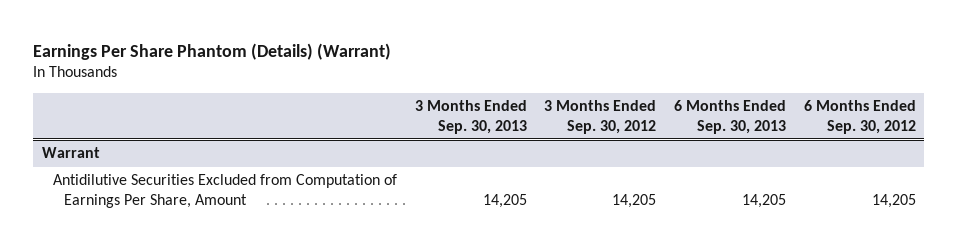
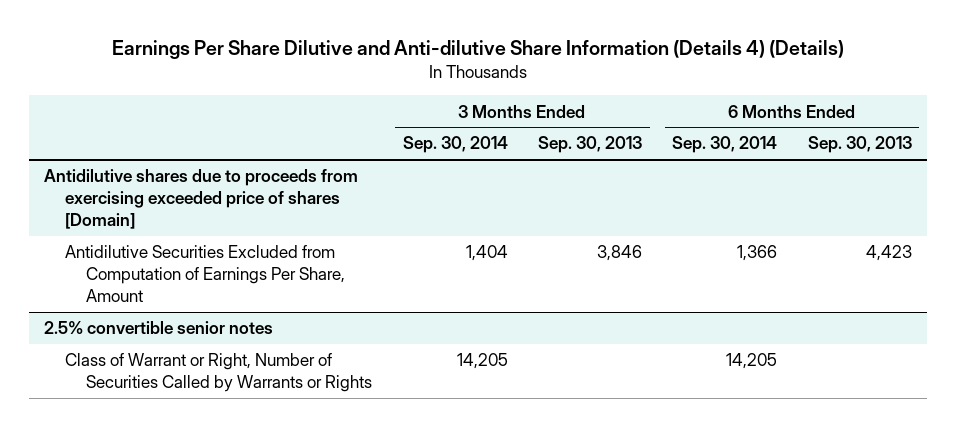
[32,42,391,60] Earnings Per Share Phantom (Details) (Warrant) -> [111,40,844,60] Earnings Per Share Dilutive and Anti-dilutive Share Information (Details 4) (Details)
[544,100,657,134] 3 Months Ended Sep. 30, 2012 -> none
[803,100,916,134] 6 Months Ended Sep. 30, 2012 -> none
none -> [402,136,508,154] Sep. 30, 2014
none -> [672,136,778,154] Sep. 30, 2014
[41,147,100,159] Warrant -> none
[53,174,398,208] Antidilutive Securities Excluded from Computation of Earnings Per Share, Amount -> none
none -> [43,169,358,230] Antidilutive shares due to proceeds from exercising exceeded price of shares [Domain]
none -> [65,245,346,303] Antidilutive Securities Excluded from Computation of Earnings Per Share, Amount
none -> [43,321,273,335] 2.5% convertible senior notes
none -> [65,353,373,393] Class of Warrant or Right, Number of Securities Called by Warrants or Rights

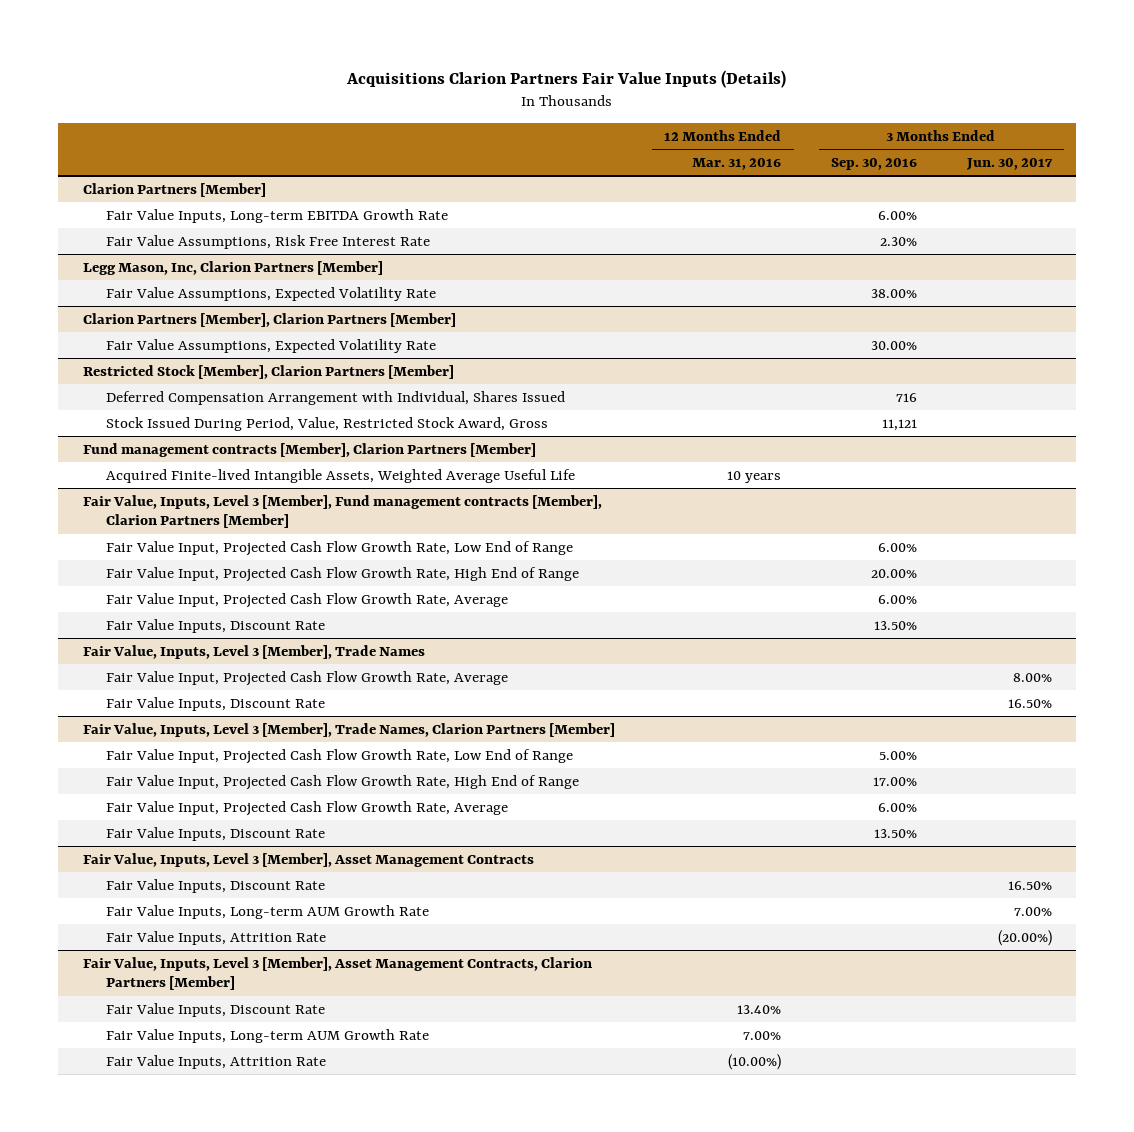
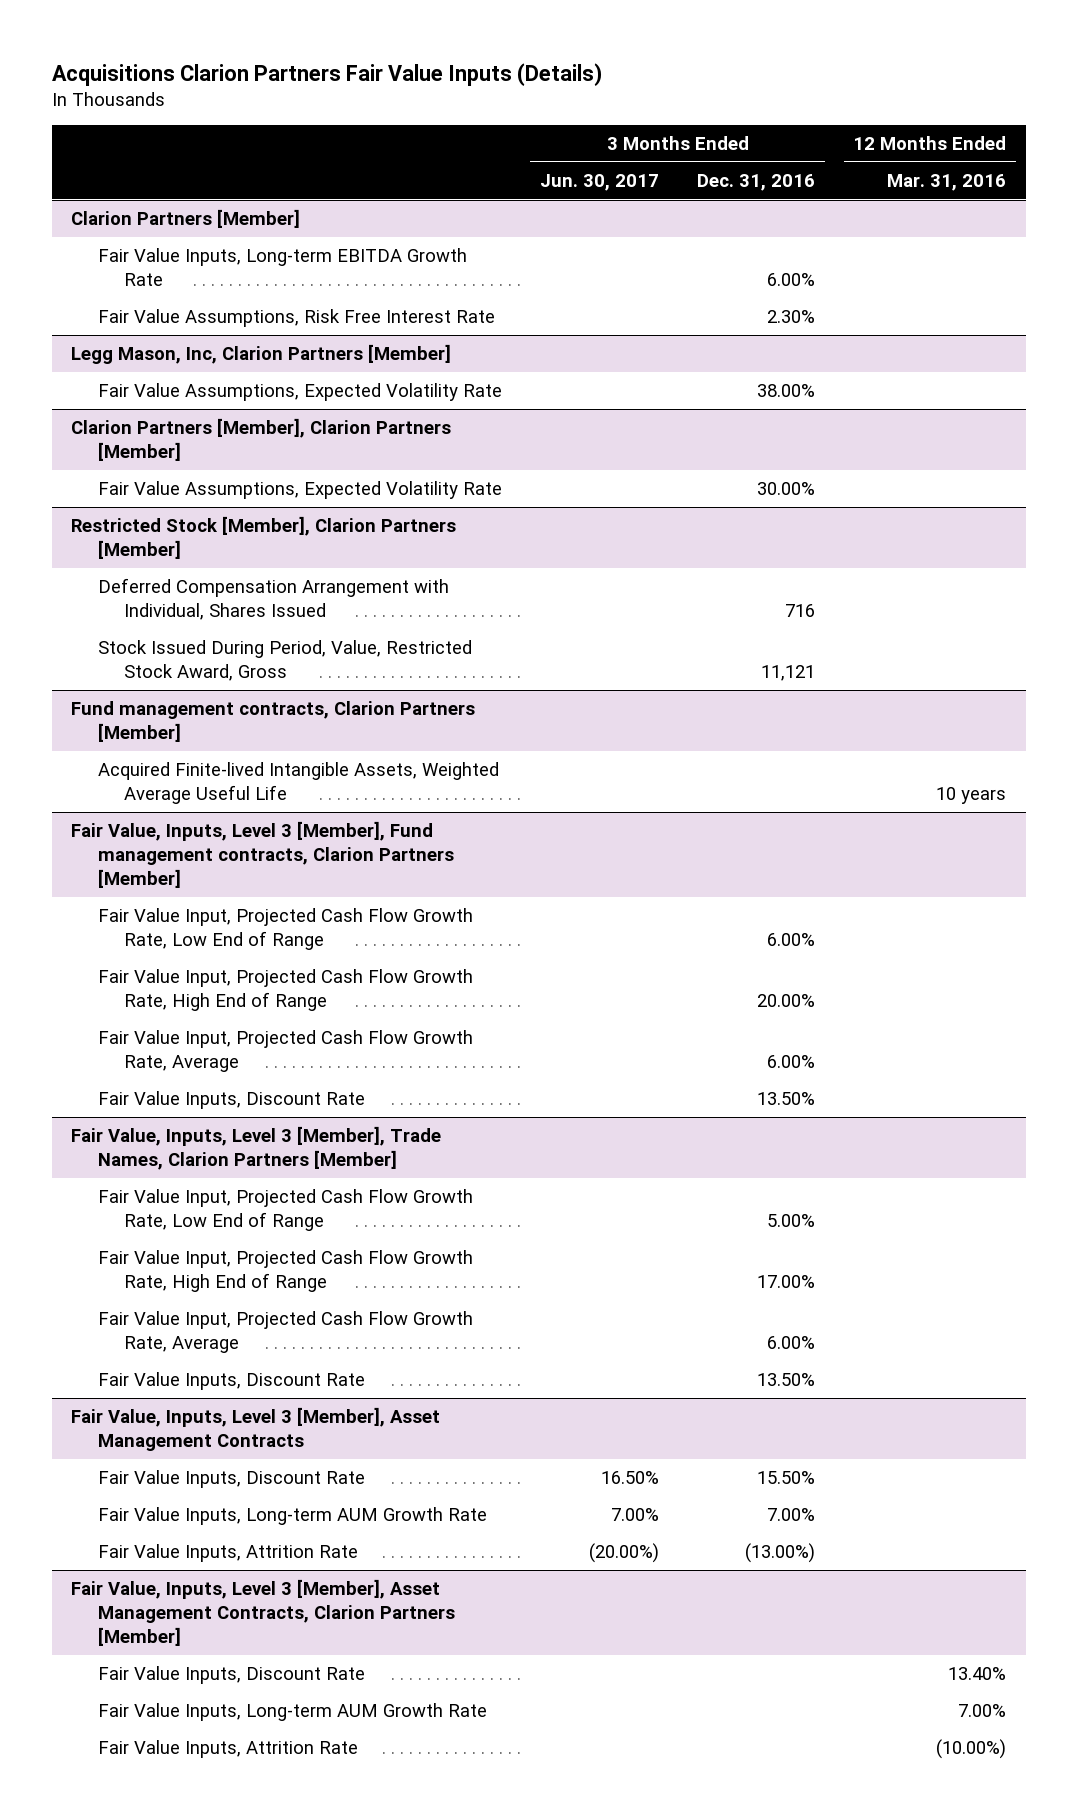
[830,158,917,171] Sep. 30, 2016 -> none
none -> [697,174,816,192] Dec. 31, 2016
[82,442,536,457] Fund management contracts [Member], Clarion Partners [Member] -> [71,701,476,743] Fund management contracts, Clarion Partners [Member]
[82,494,602,529] Fair Value, Inputs, Level 3 [Member], Fund management contracts [Member], Clarion Partners [Member] -> [71,821,454,889] Fair Value, Inputs, Level 3 [Member], Fund management contracts, Clarion Partners [Member]
[82,644,425,659] Fair Value, Inputs, Level 3 [Member], Trade Names -> none
[106,670,509,686] Fair Value Input, Projected Cash Flow Growth Rate, Average -> none
[106,696,326,711] Fair Value Inputs, Discount Rate -> none

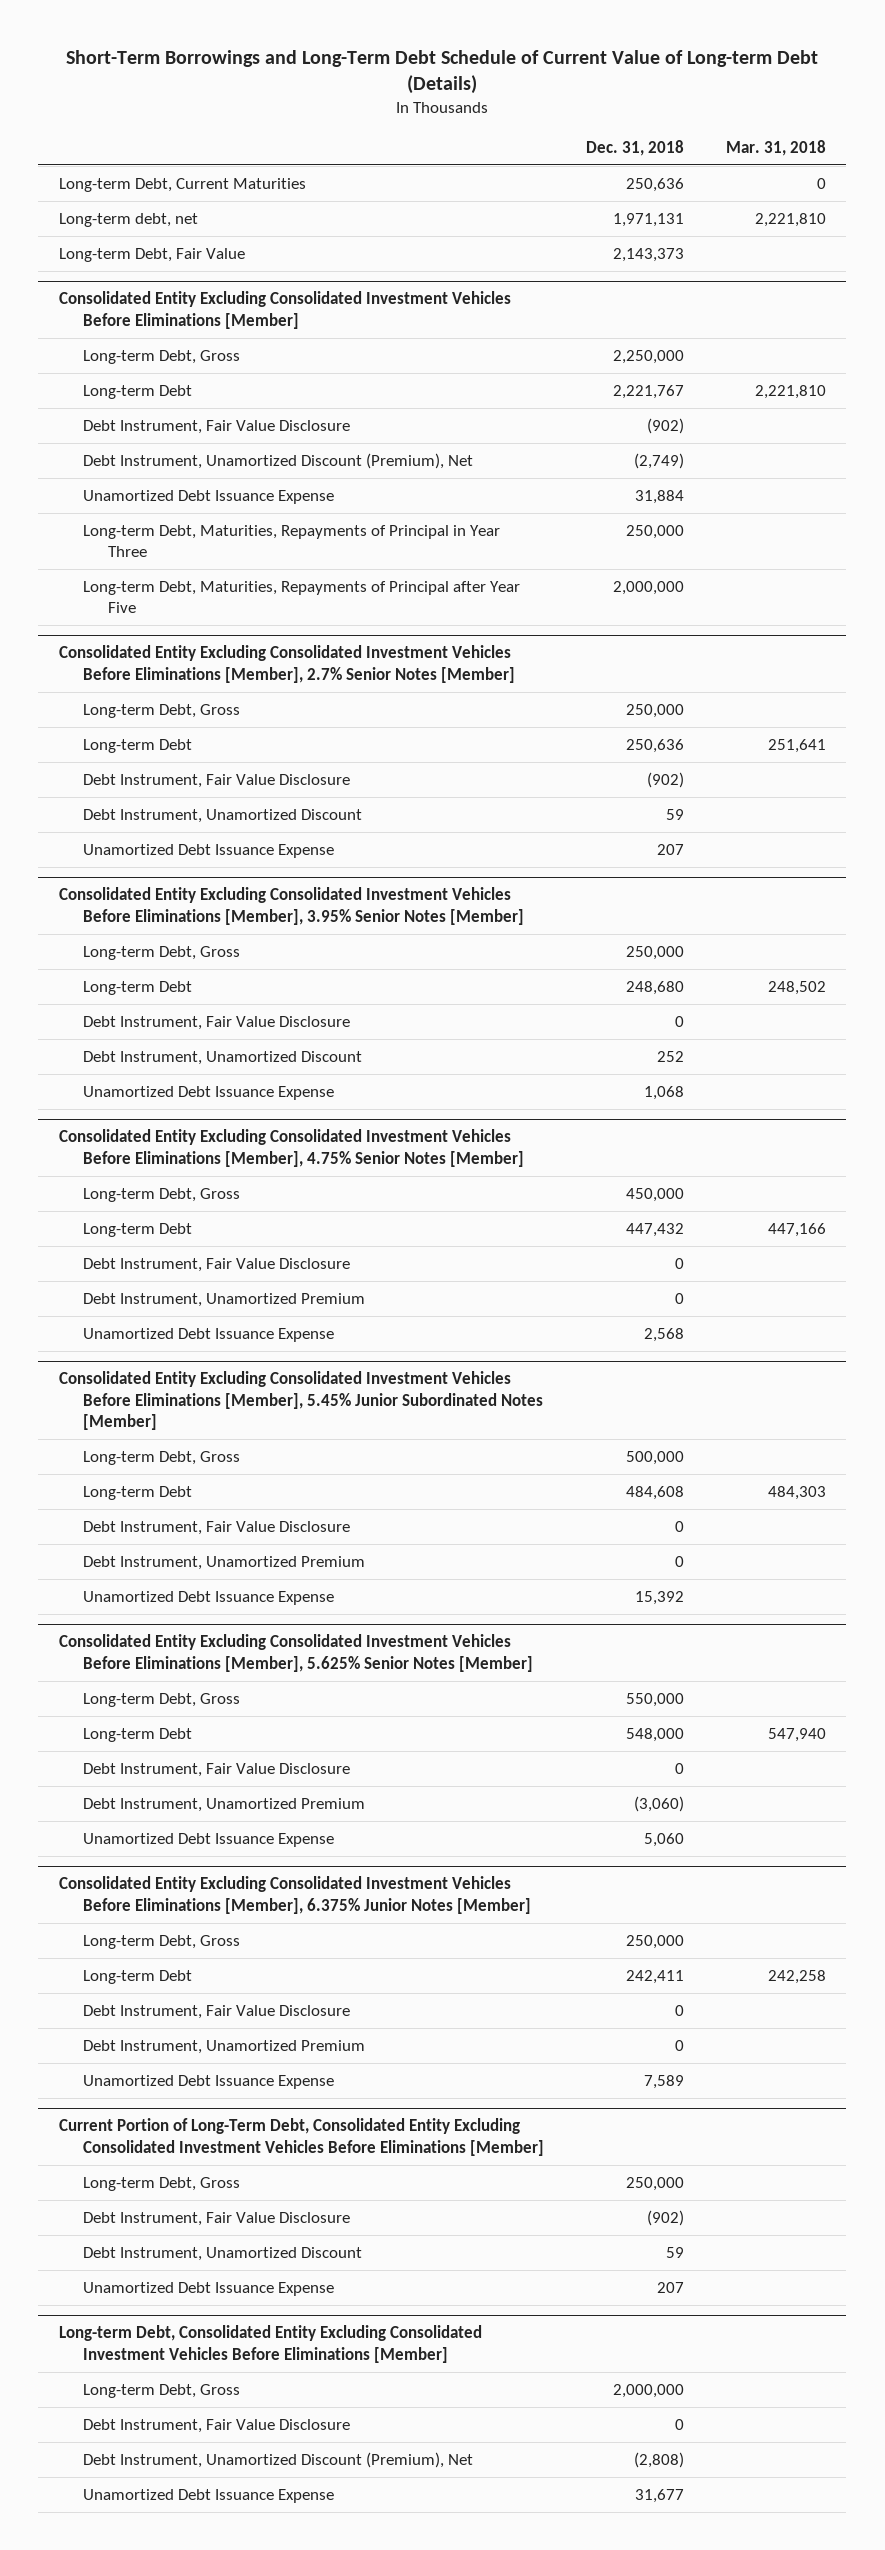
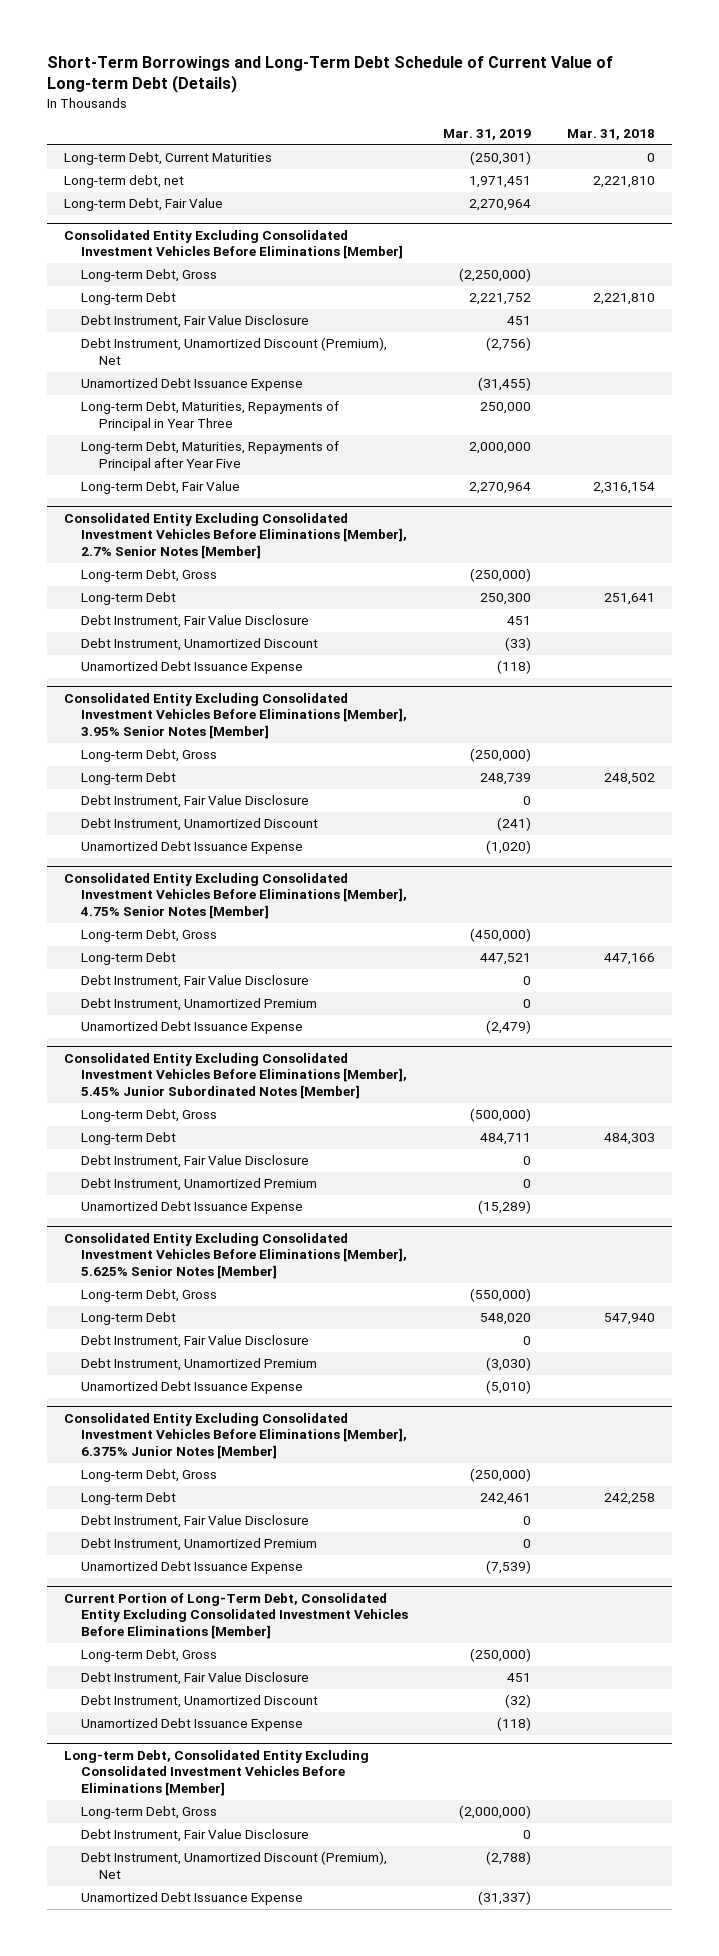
[586,139,685,156] Dec. 31, 2018 -> none
none -> [443,129,532,141] Mar. 31, 2019
none -> [81,481,241,495] Long-term Debt, Fair Value

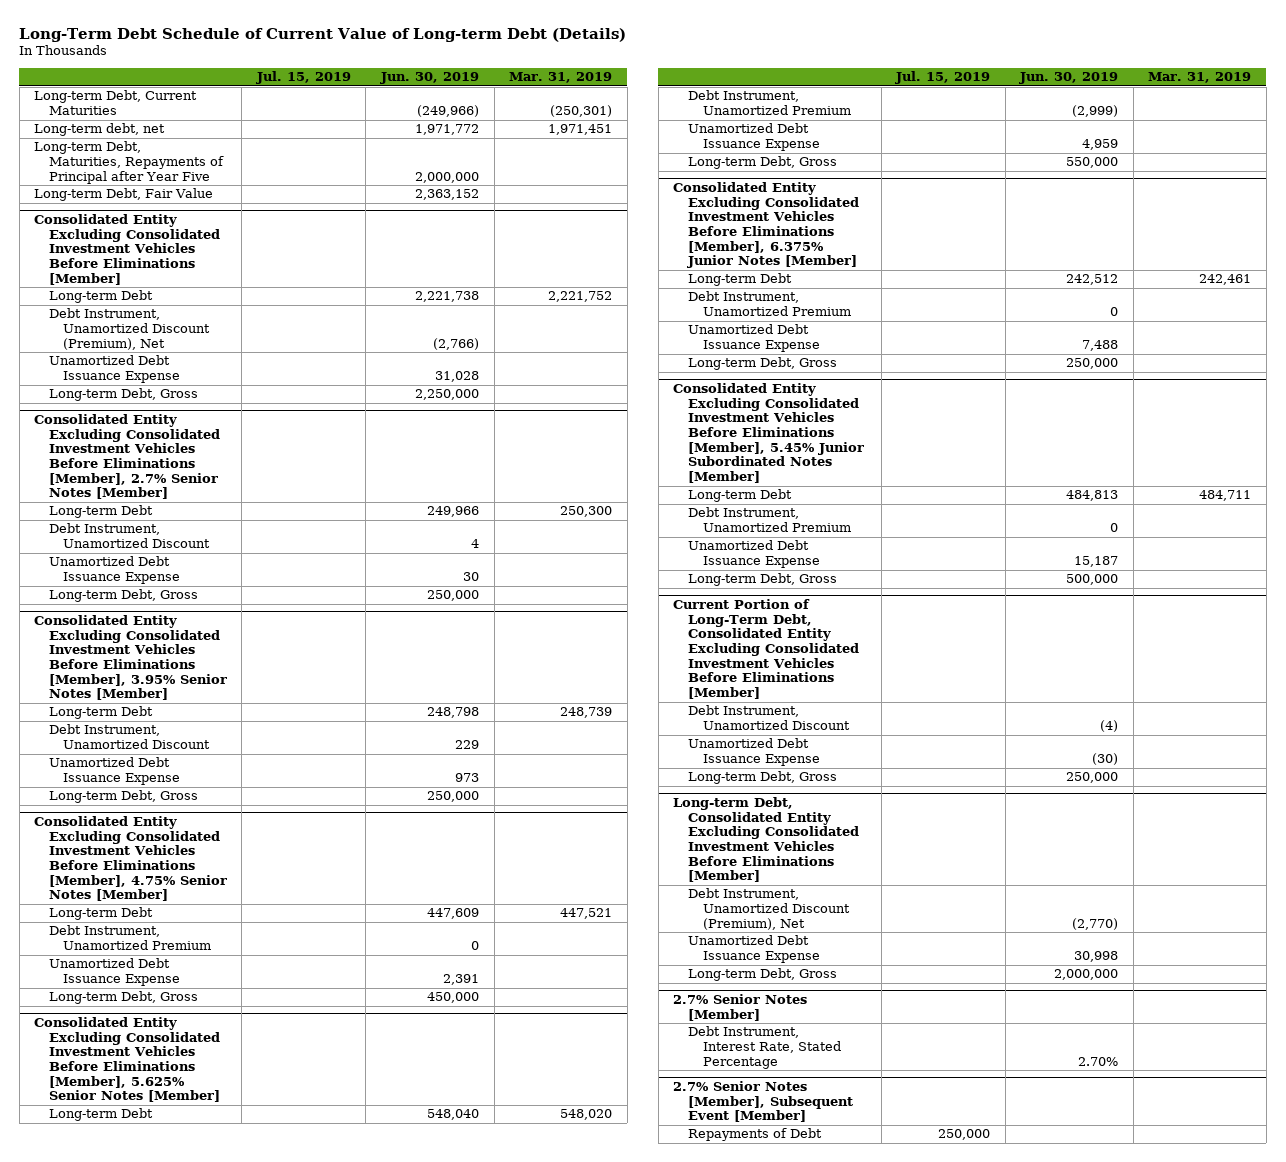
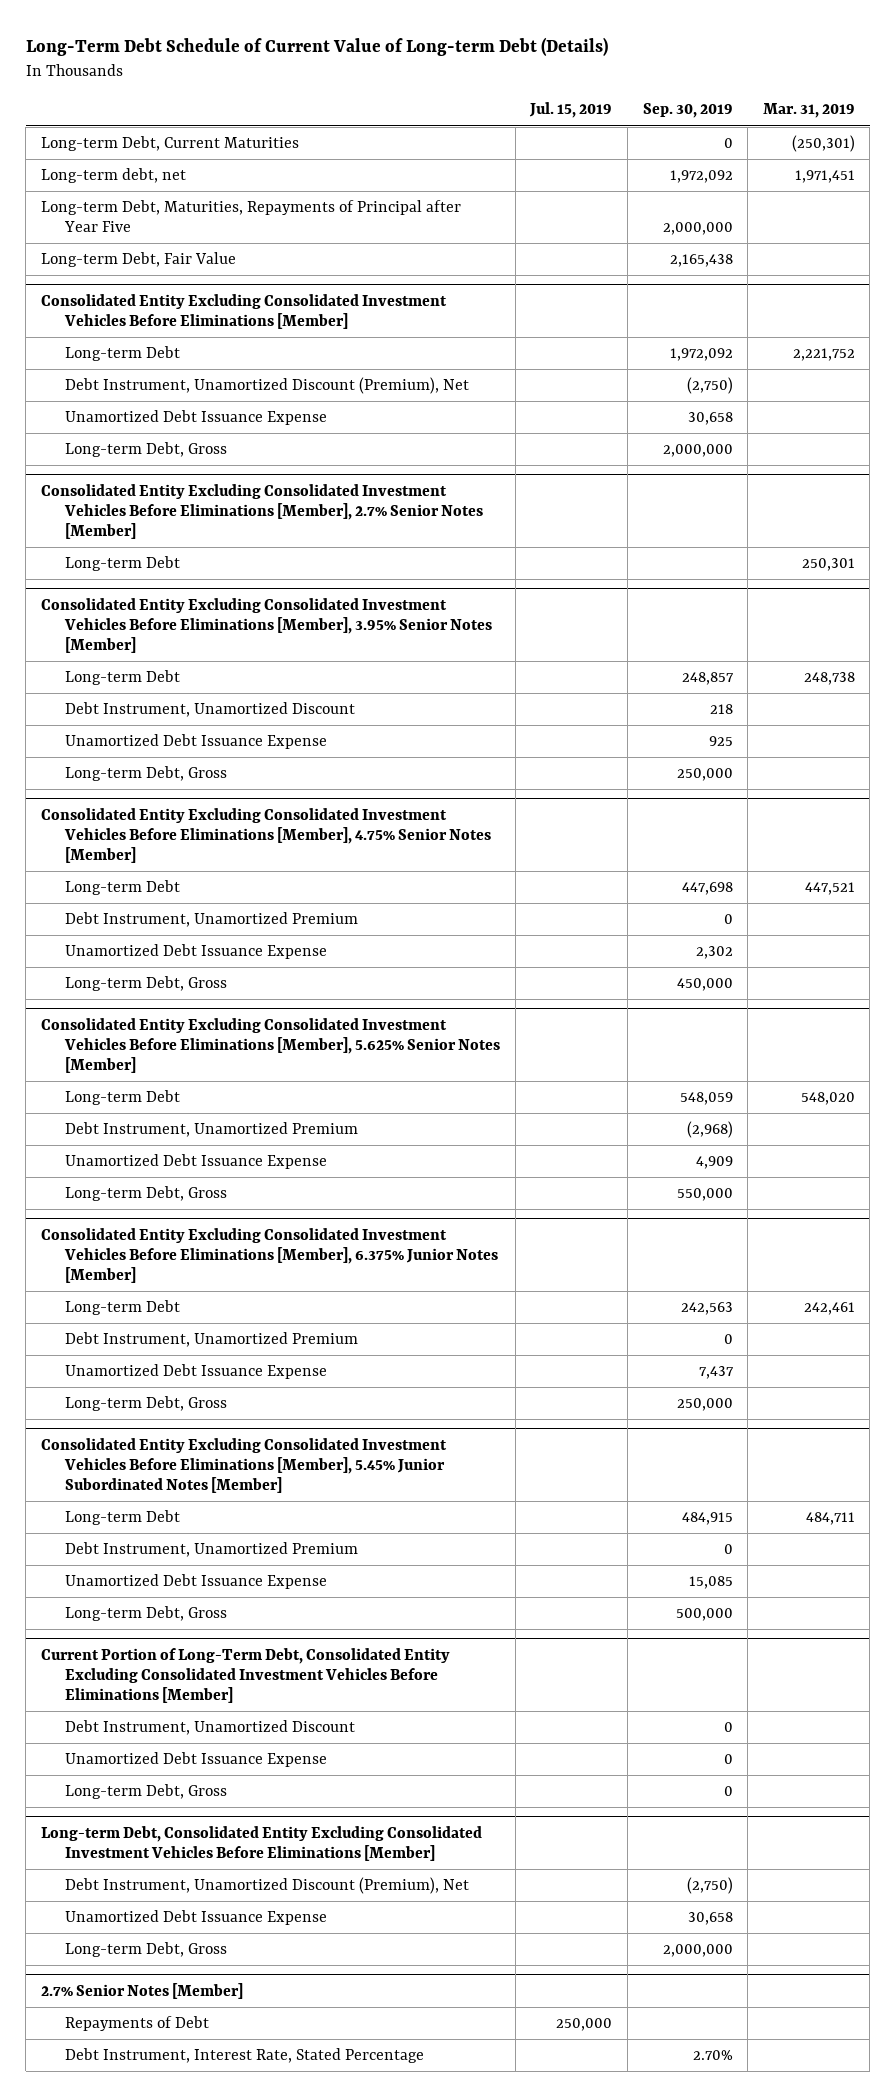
[380,72,480,85] Jun. 30, 2019 -> none
none -> [642,103,733,119] Sep. 30, 2019
[48,523,211,549] Debt Instrument, Unamortized Discount -> none
[48,556,181,585] Unamortized Debt Issuance Expense -> none
[48,589,198,603] Long-term Debt, Gross -> none
[560,506,613,518] 250,300 -> [801,558,855,572] 250,301
[560,707,613,719] 248,739 -> [803,672,855,686] 248,738
none -> [65,2016,210,2032] Repayments of Debt
[673,1080,854,1123] 2.7% Senior Notes [Member], Subsequent Event [Member] -> none
[688,1128,823,1142] Repayments of Debt -> none

